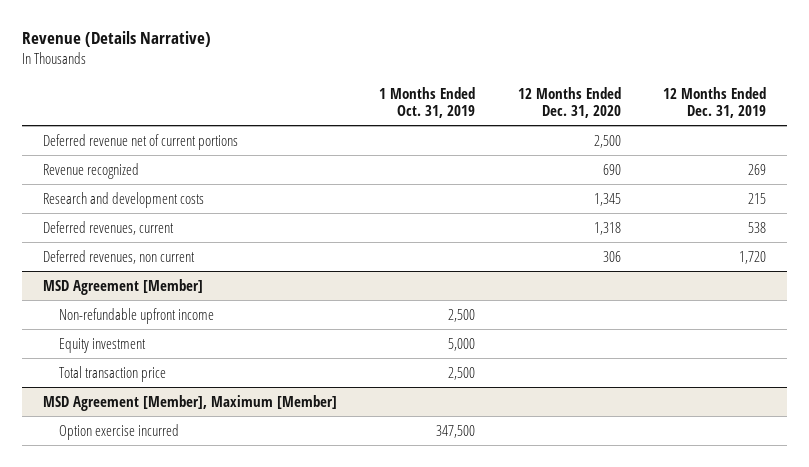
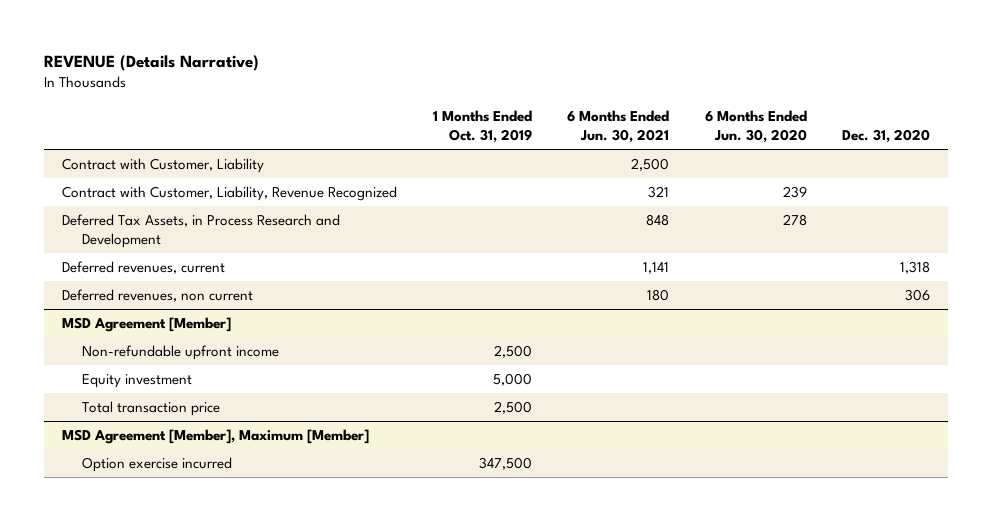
[21,31,211,48] Revenue (Details Narrative) -> [44,55,260,72] REVENUE (Details Narrative)
[517,86,621,119] 12 Months Ended Dec. 31, 2020 -> none
[663,86,767,119] 12 Months Ended Dec. 31, 2019 -> none
none -> [567,110,670,144] 6 Months Ended Jun. 30, 2021
none -> [704,110,807,144] 6 Months Ended Jun. 30, 2020
none -> [842,129,931,144] Dec. 31, 2020
[42,133,238,150] Deferred revenue net of current portions -> [62,157,265,173] Contract with Customer, Liability
[42,162,139,179] Revenue recognized -> [62,185,398,201] Contract with Customer, Liability, Revenue Recognized
[42,191,204,208] Research and development costs -> [62,213,341,248] Deferred Tax Assets, in Process Research and Development

